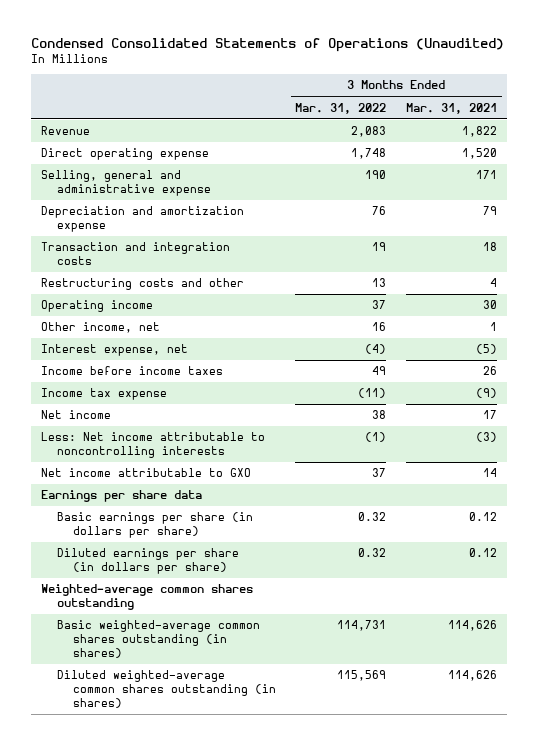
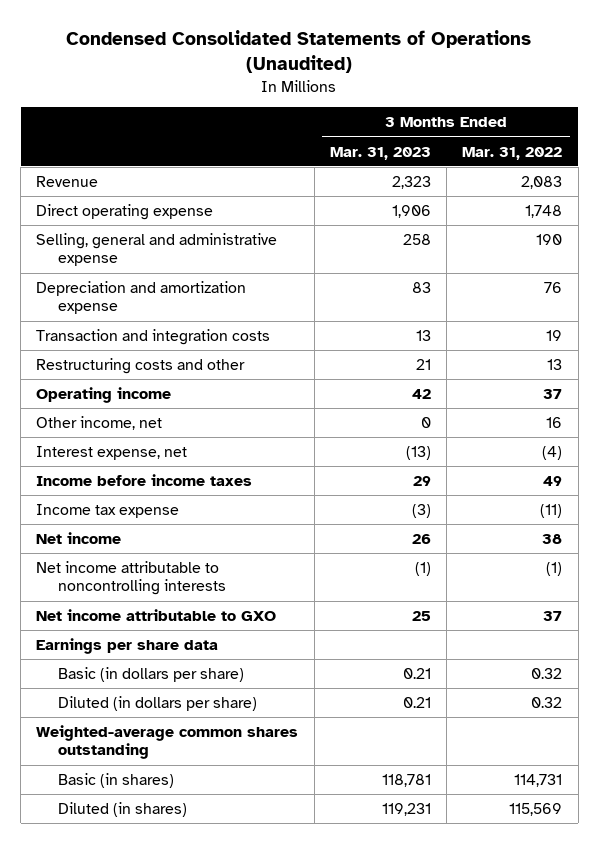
[405,102,497,114] Mar. 31, 2021 -> none
none -> [329,146,431,160] Mar. 31, 2023
[40,432,265,459] Less: Net income attributable to noncontrolling interests -> [36,561,226,596] Net income attributable to noncontrolling interests
[56,512,253,539] Basic earnings per share (in dollars per share) -> [57,667,244,683] Basic (in dollars per share)
[56,548,239,575] Diluted earnings per share (in dollars per share) -> [57,696,257,712] Diluted (in dollars per share)
[56,620,260,658] Basic weighted-average common shares outstanding (in shares) -> [57,773,174,789] Basic (in shares)
[56,670,277,708] Diluted weighted-average common shares outstanding (in shares) -> [57,802,187,818] Diluted (in shares)

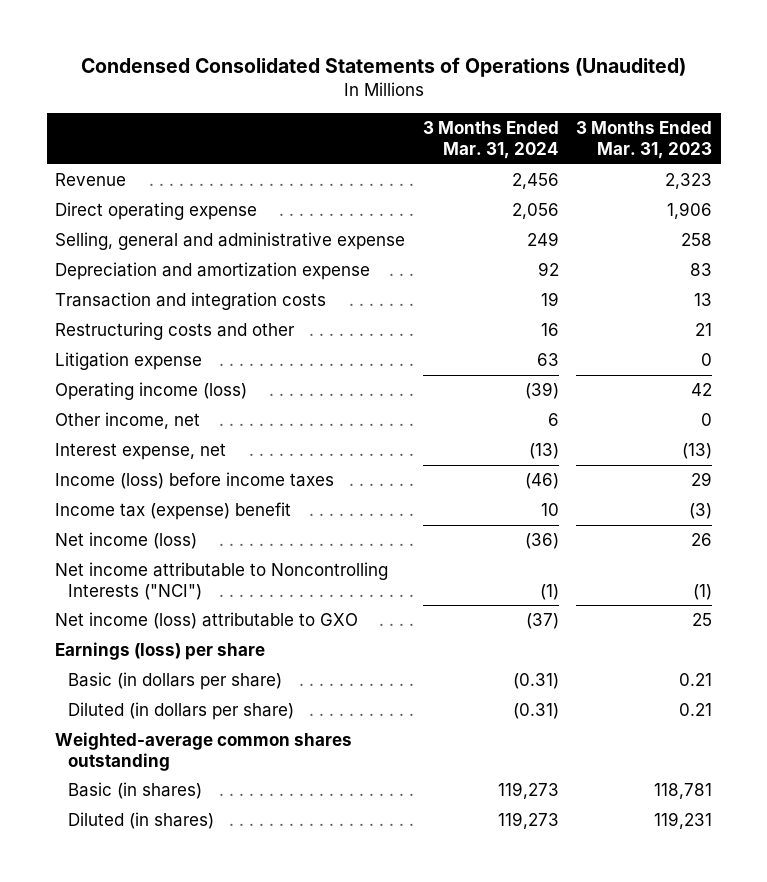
[462,146,563,160] Mar. 31, 2022 -> none
none -> [422,121,559,160] 3 Months Ended Mar. 31, 2024
none -> [55,352,203,371] Litigation expense
[36,387,172,404] Operating income -> [55,382,248,401] Operating income (loss)
[36,474,253,487] Income before income taxes -> [55,472,335,490] Income (loss) before income taxes
[36,504,180,519] Income tax expense -> [55,502,292,521] Income tax (expense) benefit
[36,532,122,545] Net income -> [55,532,198,550] Net income (loss)
[36,561,226,596] Net income attributable to noncontrolling interests -> [55,562,389,600] Net income attributable to Noncontrolling Interests ("NCI")
[36,609,277,622] Net income attributable to GXO -> [55,612,359,630] Net income (loss) attributable to GXO
[36,638,219,655] Earnings per share data -> [55,642,266,661] Earnings (loss) per share

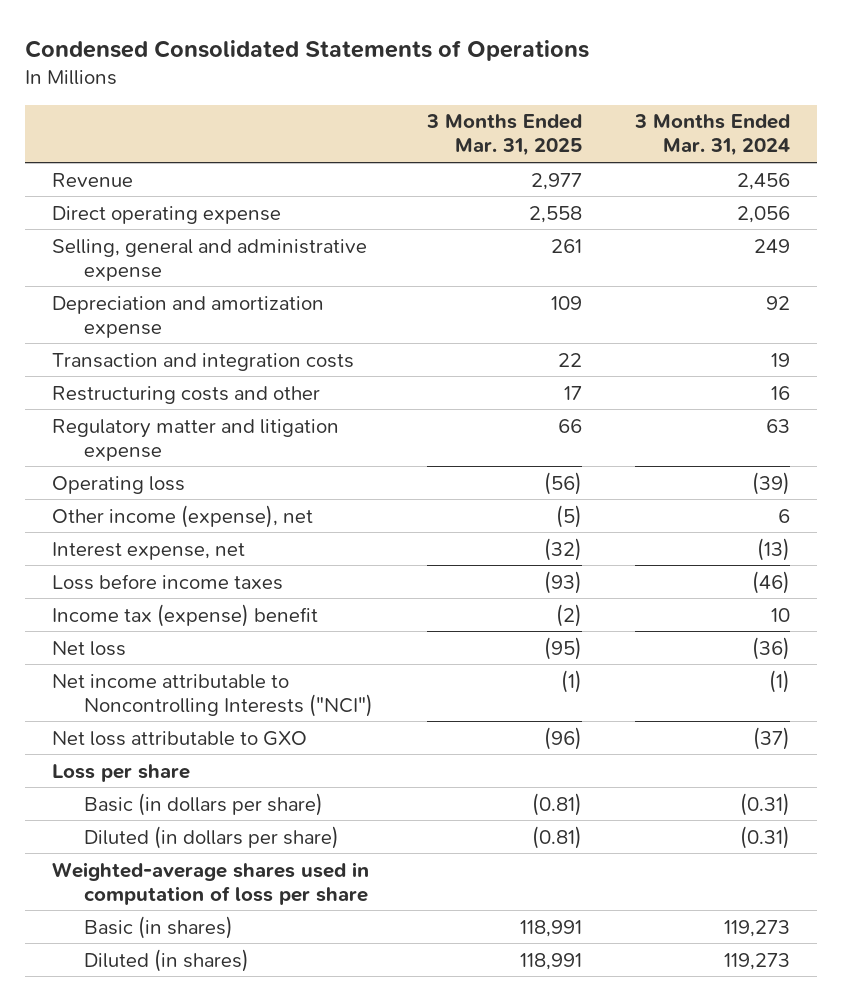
[80,57,686,78] Condensed Consolidated Statements of Operations (Unaudited) -> [25,40,590,62] Condensed Consolidated Statements of Operations
[576,121,713,160] 3 Months Ended Mar. 31, 2023 -> none
none -> [425,114,582,157] 3 Months Ended Mar. 31, 2025
[55,352,203,371] Litigation expense -> [52,418,340,461] Regulatory matter and litigation expense
[55,382,248,401] Operating income (loss) -> [52,475,186,494] Operating loss
[55,412,201,430] Other income, net -> [52,504,314,528] Other income (expense), net
[55,472,335,490] Income (loss) before income taxes -> [52,573,284,590] Loss before income taxes
[55,532,198,550] Net income (loss) -> [52,640,127,656] Net loss
[55,612,359,630] Net income (loss) attributable to GXO -> [52,730,308,746] Net loss attributable to GXO
[55,642,266,661] Earnings (loss) per share -> [52,763,191,782] Loss per share
[55,732,353,771] Weighted-average common shares outstanding -> [52,861,370,905] Weighted-average shares used in computation of loss per share

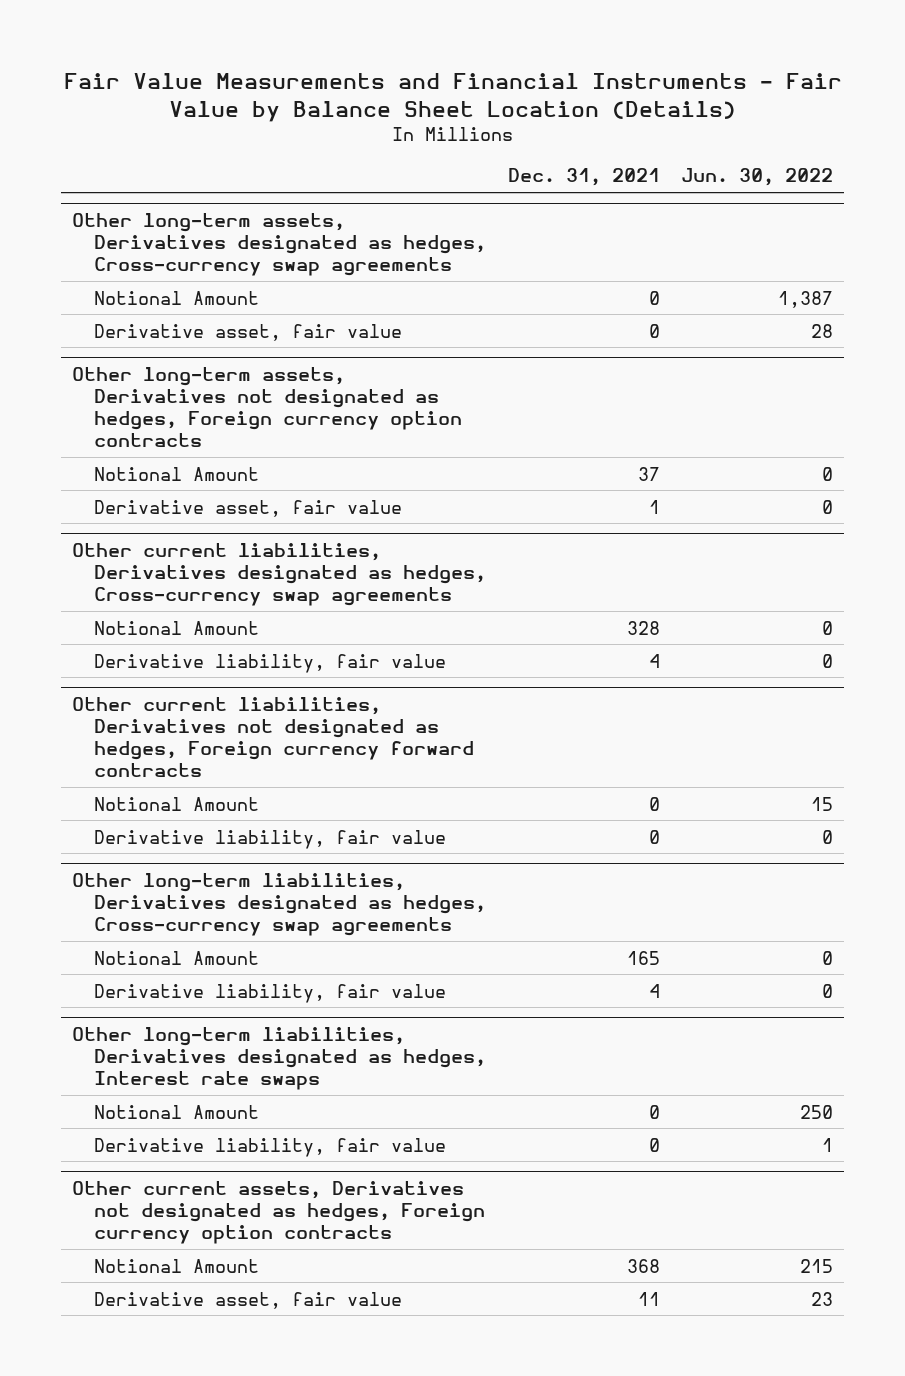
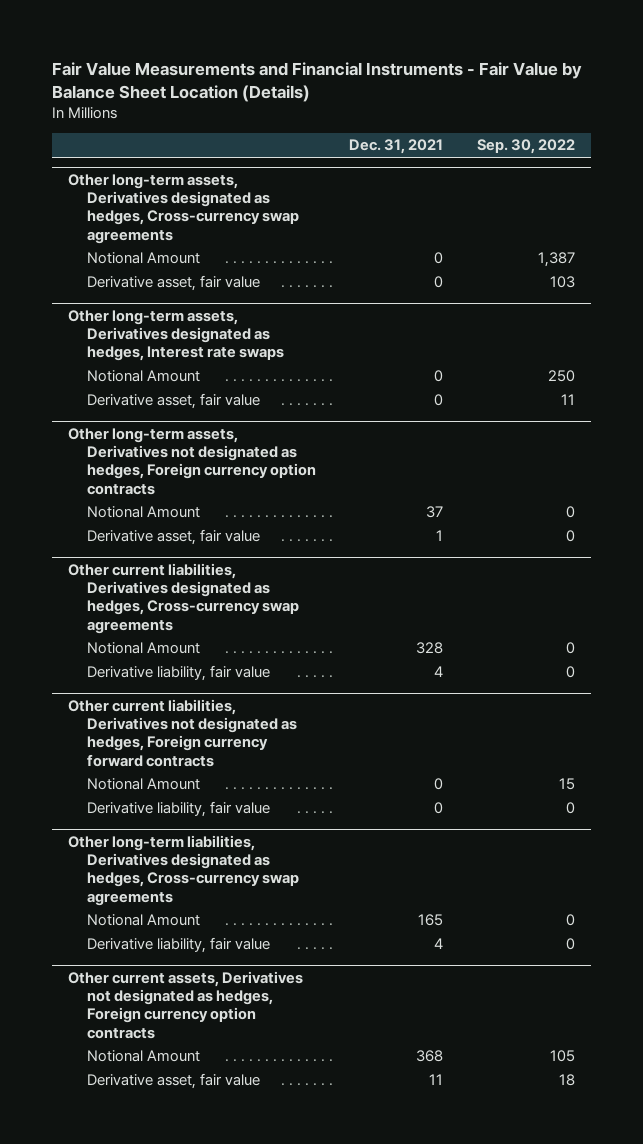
[681,168,834,187] Jun. 30, 2022 -> none
none -> [476,139,575,155] Sep. 30, 2022
none -> [68,309,285,362] Other long-term assets, Derivatives designated as hedges, Interest rate swaps
none -> [87,370,201,383] Notional Amount
none -> [87,393,261,410] Derivative asset, fair value
[72,1027,487,1090] Other long-term liabilities, Derivatives designated as hedges, Interest rate swaps -> none
[94,1104,260,1119] Notional Amount -> none
[94,1137,447,1157] Derivative liability, fair value -> none

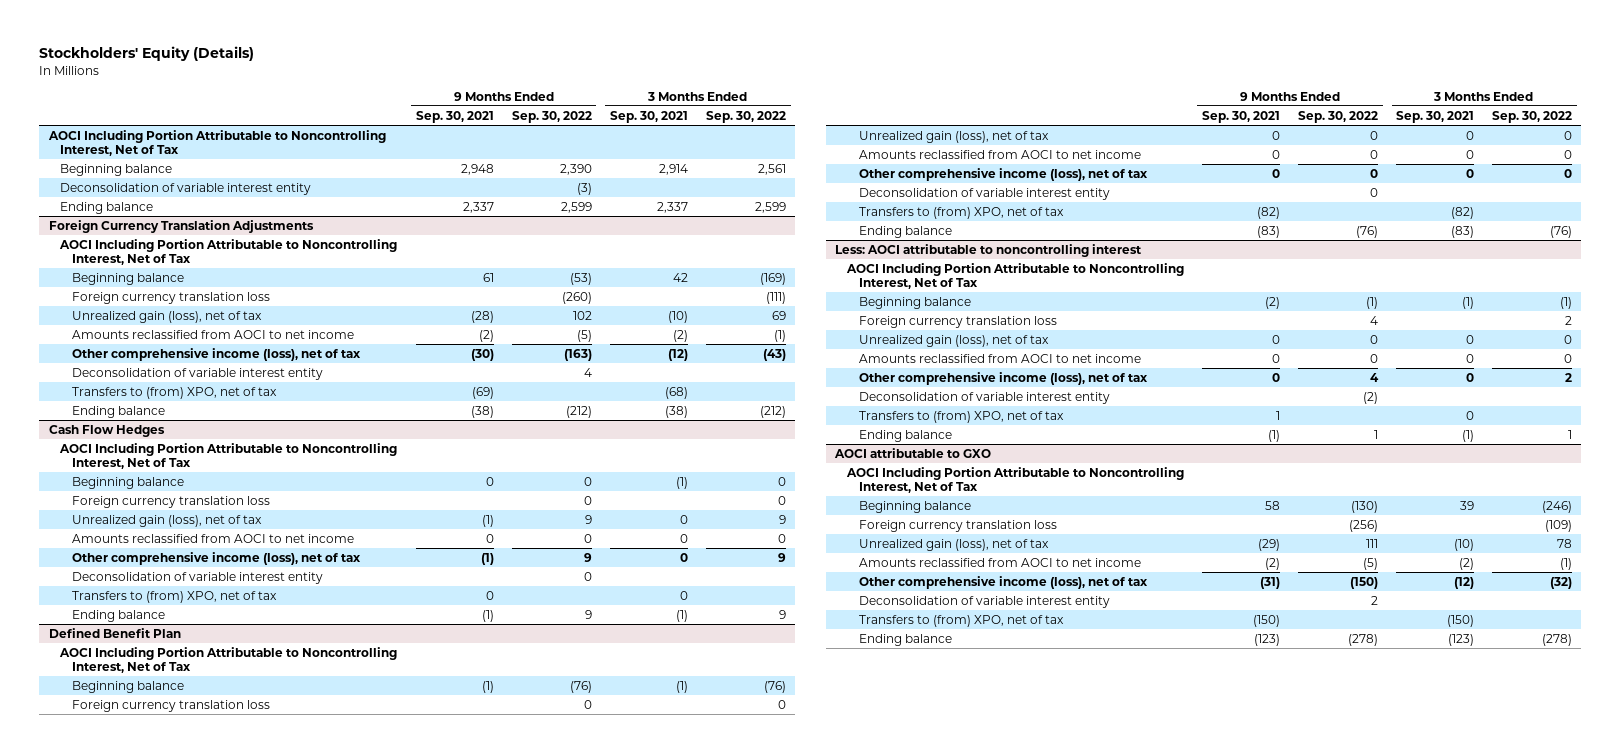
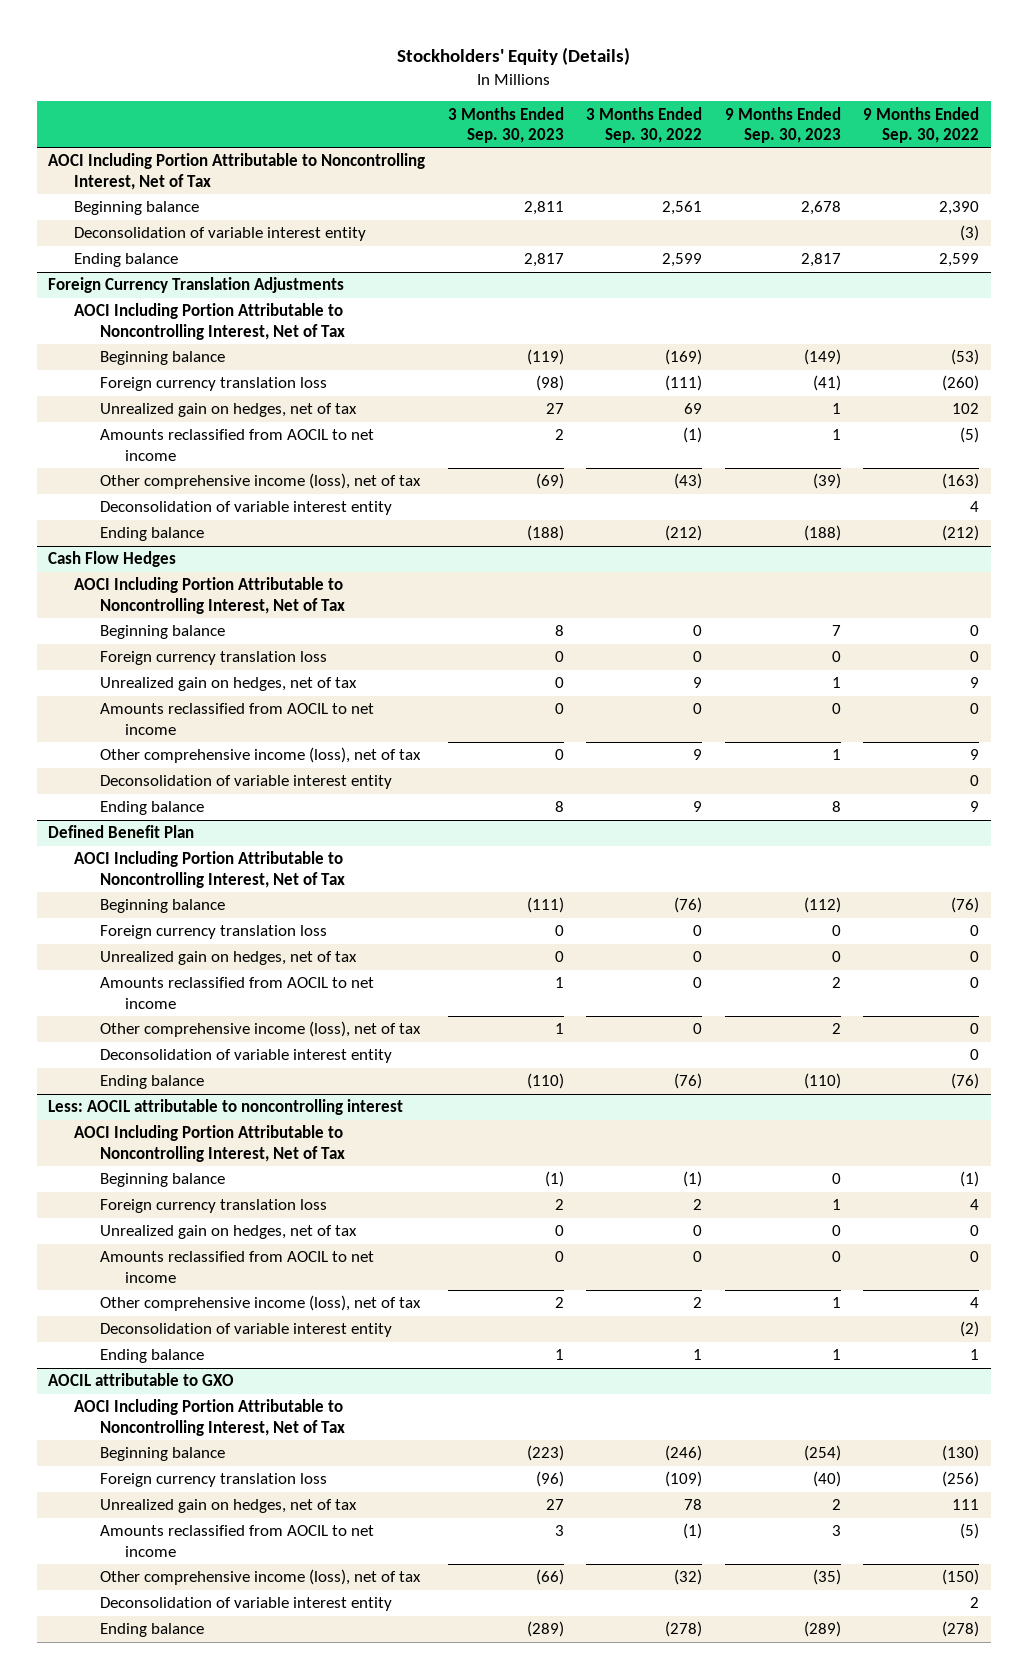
[415,110,494,123] Sep. 30, 2021 -> none
[609,110,688,123] Sep. 30, 2021 -> none
none -> [447,106,564,143] 3 Months Ended Sep. 30, 2023
none -> [724,106,841,143] 9 Months Ended Sep. 30, 2023
[72,310,263,323] Unrealized gain (loss), net of tax -> [99,403,357,418] Unrealized gain on hedges, net of tax
[72,329,355,339] Amounts reclassified from AOCI to net income -> [99,429,374,461] Amounts reclassified from AOCIL to net income
[72,386,278,399] Transfers to (from) XPO, net of tax -> none
[72,514,263,527] Unrealized gain (loss), net of tax -> [99,677,357,692] Unrealized gain on hedges, net of tax
[72,533,355,543] Amounts reclassified from AOCI to net income -> [99,703,374,735] Amounts reclassified from AOCIL to net income
[72,590,278,603] Transfers to (from) XPO, net of tax -> none
[858,130,1049,143] Unrealized gain (loss), net of tax -> [99,951,357,966] Unrealized gain on hedges, net of tax
[858,149,1141,159] Amounts reclassified from AOCI to net income -> [99,977,374,1009] Amounts reclassified from AOCIL to net income
[858,206,1064,219] Transfers to (from) XPO, net of tax -> none
[834,243,1142,257] Less: AOCI attributable to noncontrolling interest -> [47,1099,403,1116] Less: AOCIL attributable to noncontrolling interest
[858,334,1049,347] Unrealized gain (loss), net of tax -> [99,1225,357,1240] Unrealized gain on hedges, net of tax
[858,353,1141,363] Amounts reclassified from AOCI to net income -> [99,1251,374,1283] Amounts reclassified from AOCIL to net income
[858,410,1064,423] Transfers to (from) XPO, net of tax -> none
[833,447,991,458] AOCI attributable to GXO -> [47,1373,234,1387] AOCIL attributable to GXO
[858,538,1049,551] Unrealized gain (loss), net of tax -> [99,1499,357,1514] Unrealized gain on hedges, net of tax
[858,557,1141,567] Amounts reclassified from AOCI to net income -> [99,1525,374,1557] Amounts reclassified from AOCIL to net income
[858,614,1064,627] Transfers to (from) XPO, net of tax -> none

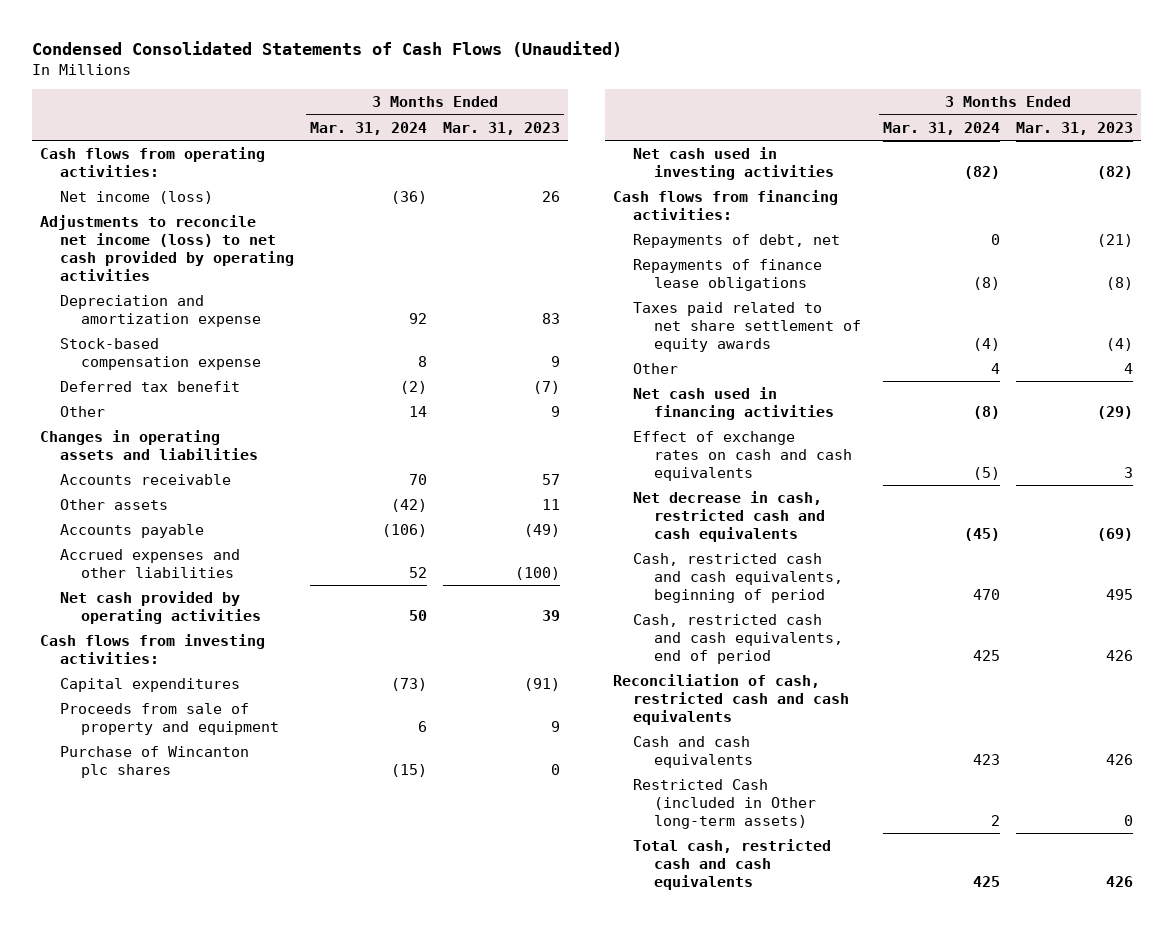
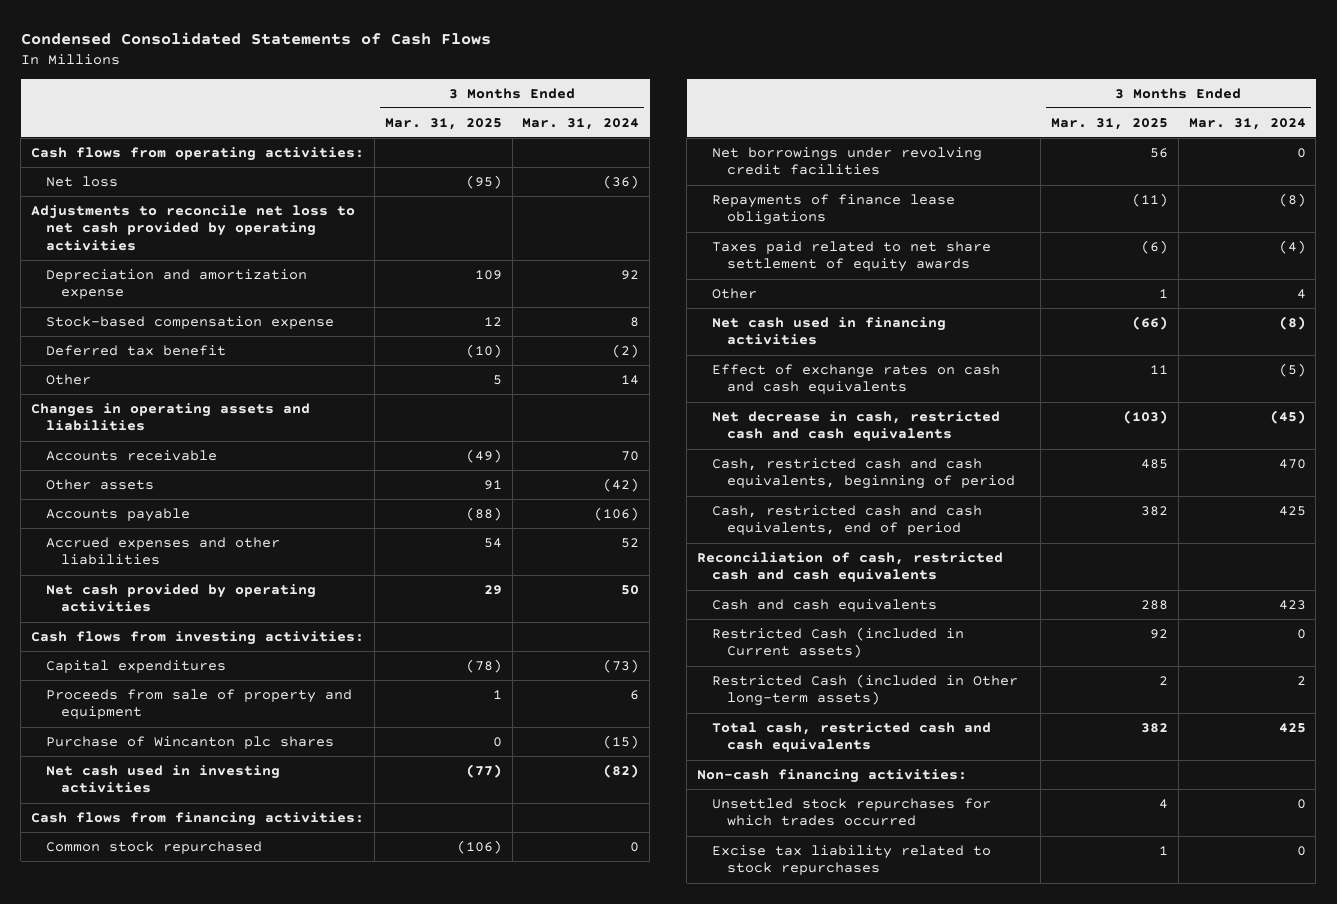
[32,40,623,57] Condensed Consolidated Statements of Cash Flows (Unaudited) -> [20,31,491,45] Condensed Consolidated Statements of Cash Flows
[443,121,561,135] Mar. 31, 2023 -> none
none -> [384,117,502,130] Mar. 31, 2025
[60,191,214,205] Net income (loss) -> [46,175,119,187] Net loss
[39,215,295,281] Adjustments to reconcile net income (loss) to net cash provided by operating activities -> [31,204,356,252] Adjustments to reconcile net loss to net cash provided by operating activities
[633,234,841,249] Repayments of debt, net -> none
none -> [46,840,263,854] Common stock repurchased
none -> [712,146,983,176] Net borrowings under revolving credit facilities
none -> [712,626,965,659] Restricted Cash (included in Current assets)
none -> [697,768,968,783] Non-cash financing activities:
none -> [712,797,992,827] Unsettled stock repurchases for which trades occurred
none -> [712,844,992,876] Excise tax liability related to stock repurchases

